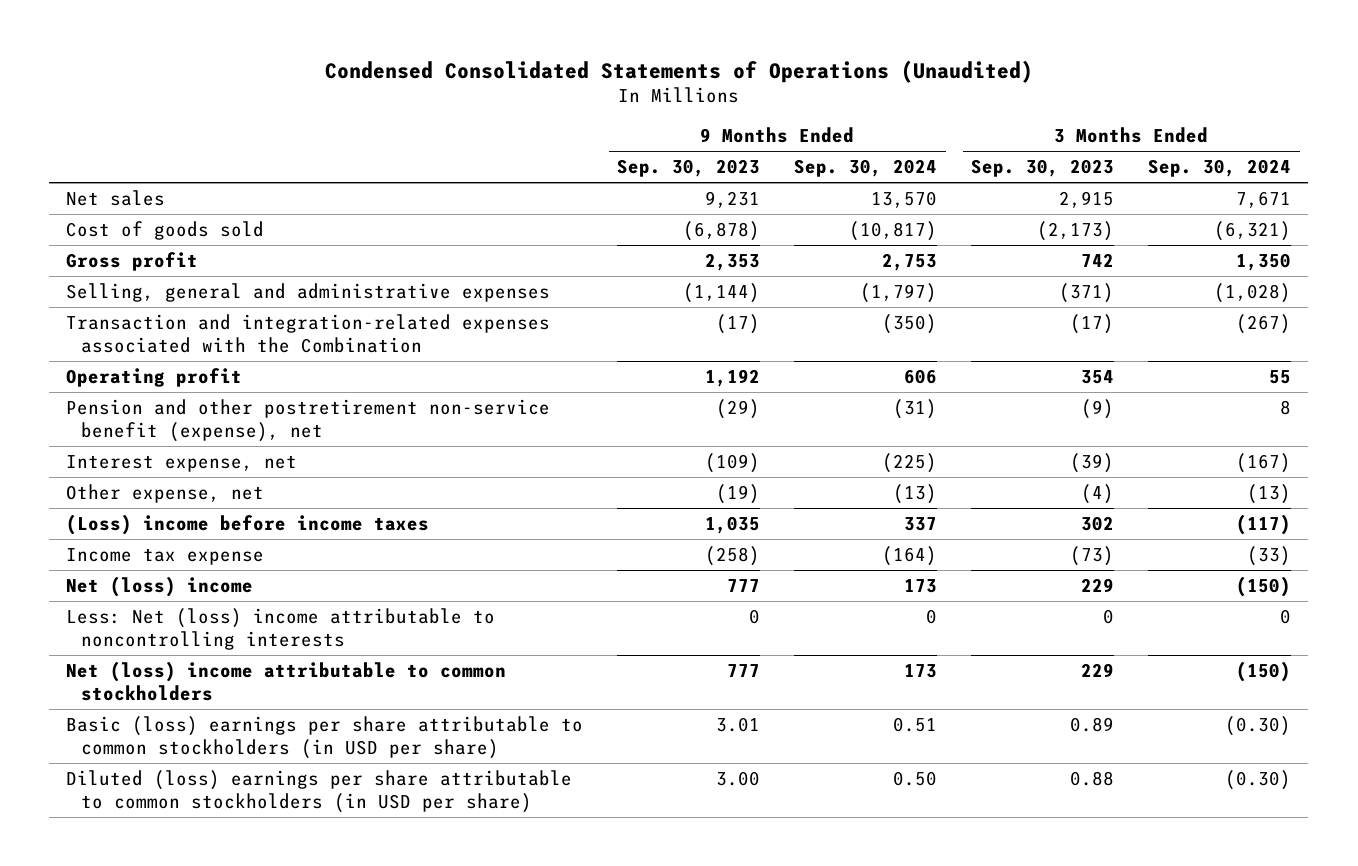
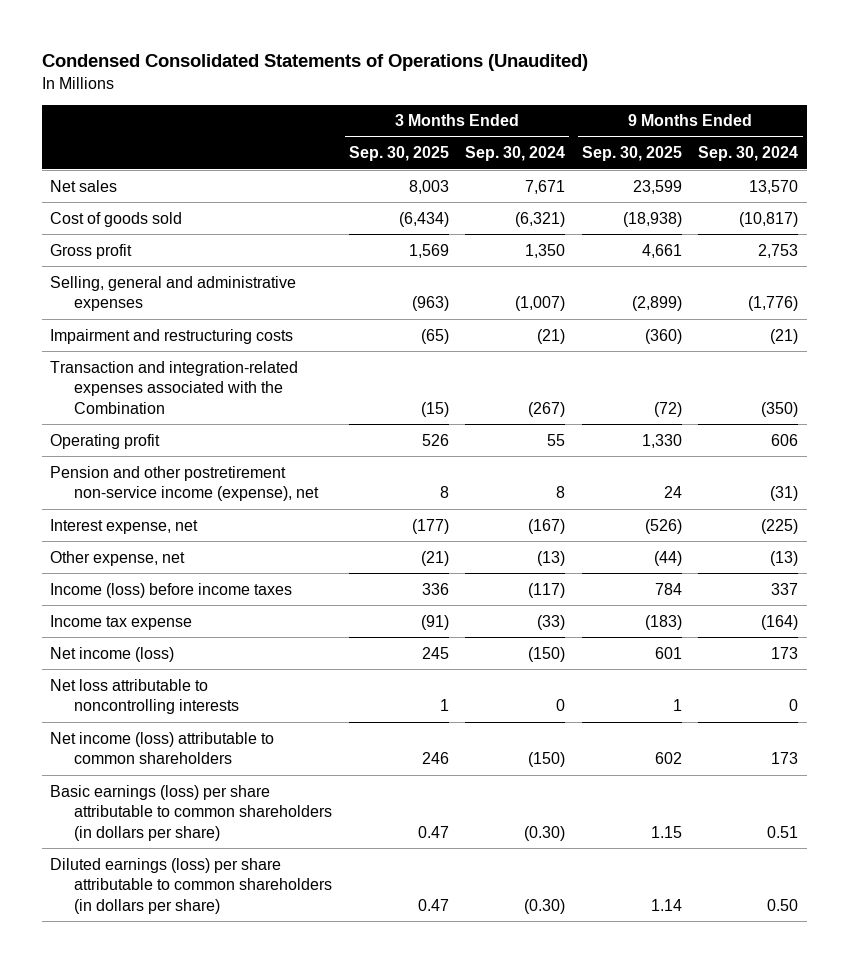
[617,159,761,178] Sep. 30, 2023 -> none
[971,159,1115,178] Sep. 30, 2023 -> none
none -> [348,146,449,162] Sep. 30, 2025
none -> [581,146,682,162] Sep. 30, 2025
[860,282,938,303] (1,797) -> [748,296,799,312] (1,776)
[1214,282,1292,303] (1,028) -> [515,296,566,312] (1,007)
none -> [50,328,294,344] Impairment and restructuring costs
[66,398,551,443] Pension and other postretirement non-service benefit (expense), net -> [50,465,320,502] Pension and other postretirement non-service income (expense), net
[66,513,430,535] (Loss) income before income taxes -> [50,582,293,598] Income (loss) before income taxes
[66,575,254,597] Net (loss) income -> [50,646,175,662] Net income (loss)
[66,607,496,651] Less: Net (loss) income attributable to noncontrolling interests -> [50,678,240,715] Net loss attributable to noncontrolling interests
[66,660,507,702] Net (loss) income attributable to common stockholders -> [50,731,275,765] Net income (loss) attributable to common shareholders
[66,715,584,760] Basic (loss) earnings per share attributable to common stockholders (in USD per share) -> [50,784,333,842] Basic earnings (loss) per share attributable to common shareholders (in dollars per share)
[66,769,573,814] Diluted (loss) earnings per share attributable to common stockholders (in USD per share) -> [50,857,333,915] Diluted earnings (loss) per share attributable to common shareholders (in dollars per share)

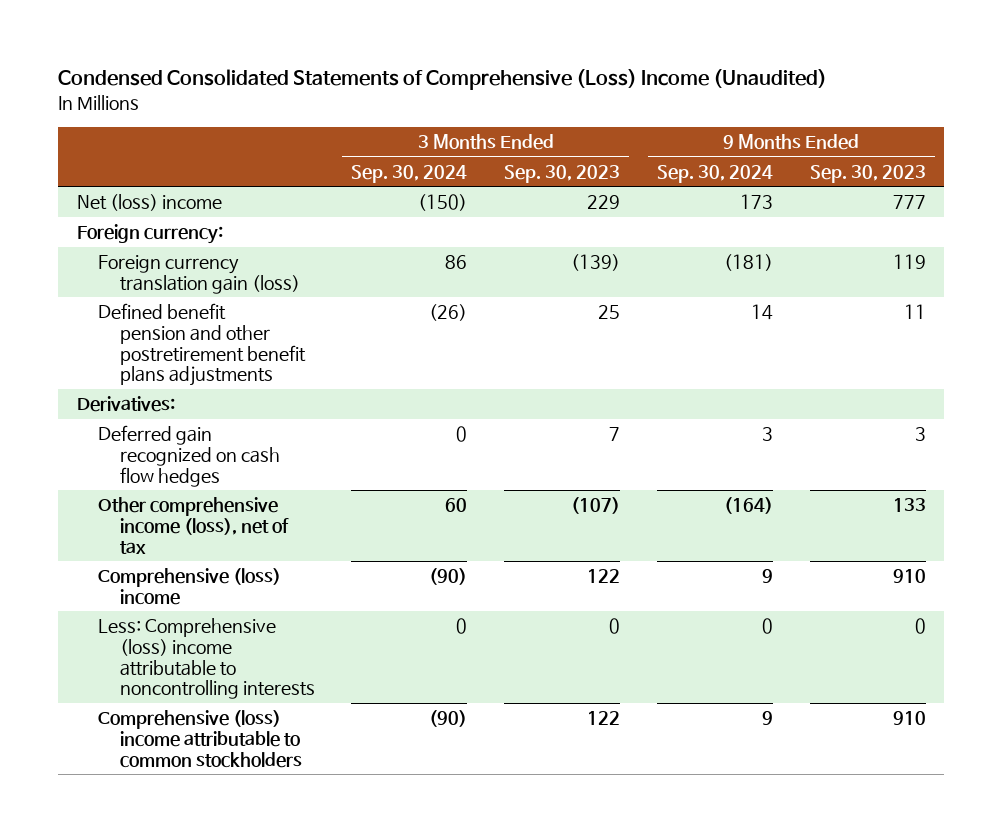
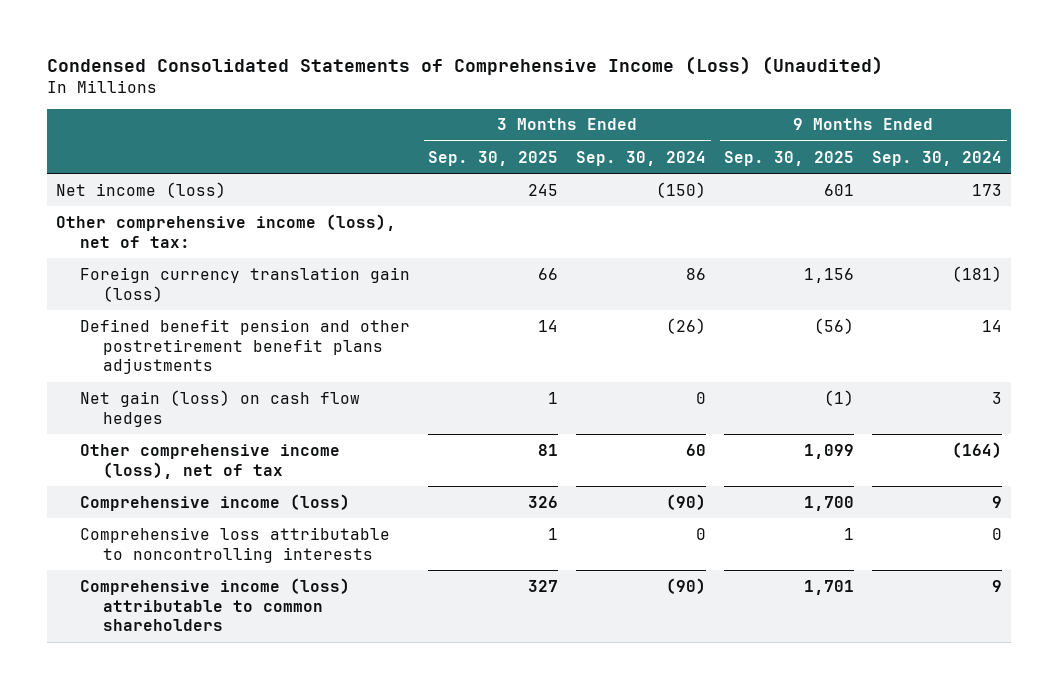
[58,69,828,91] Condensed Consolidated Statements of Comprehensive (Loss) Income (Unaudited) -> [47,55,884,75] Condensed Consolidated Statements of Comprehensive Income (Loss) (Unaudited)
[504,164,621,183] Sep. 30, 2023 -> none
[809,164,926,183] Sep. 30, 2023 -> none
none -> [428,150,559,166] Sep. 30, 2025
none -> [724,150,855,166] Sep. 30, 2025
[76,224,223,245] Foreign currency: -> none
[76,194,222,212] Net (loss) income -> [56,181,227,198] Net income (loss)
none -> [56,213,397,248] Other comprehensive income (loss), net of tax:
[76,396,175,413] Derivatives: -> none
[98,425,280,487] Deferred gain recognized on cash flow hedges -> [79,389,360,427] Net gain (loss) on cash flow hedges
[98,568,282,605] Comprehensive (loss) income -> [79,493,350,511] Comprehensive income (loss)
[98,618,315,700] Less: Comprehensive (loss) income attributable to noncontrolling interests -> [79,526,390,563] Comprehensive loss attributable to noncontrolling interests
[98,710,302,768] Comprehensive (loss) income attributable to common stockholders -> [79,577,350,632] Comprehensive income (loss) attributable to common shareholders

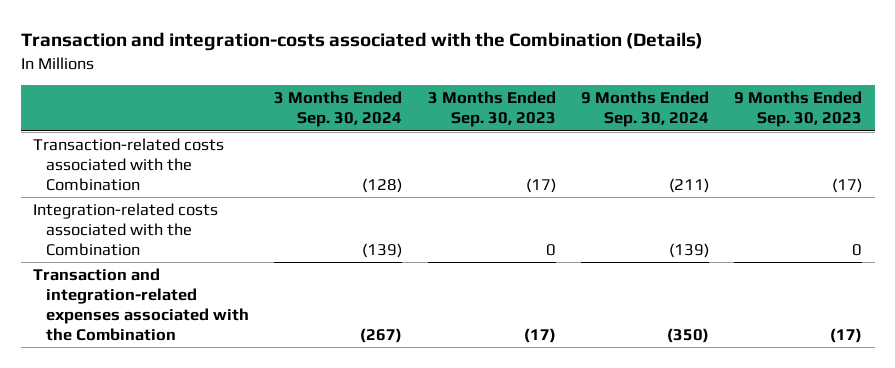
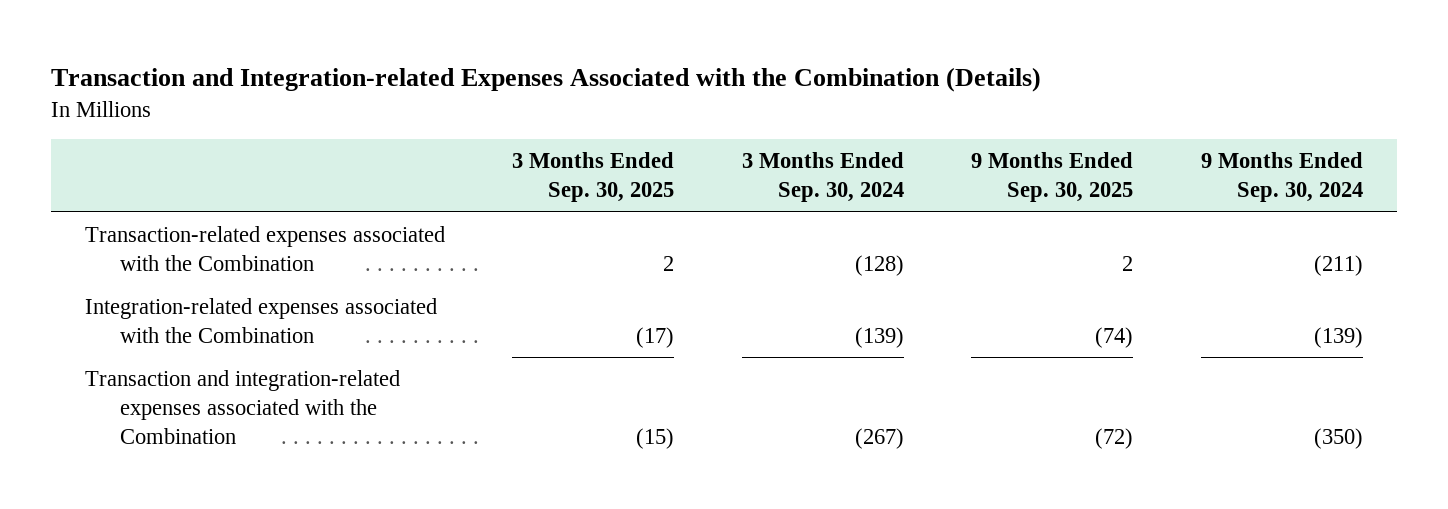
[20,32,703,52] Transaction and integration-costs associated with the Combination (Details) -> [50,67,1041,93] Transaction and Integration-related Expenses Associated with the Combination (Details)
[427,91,556,128] 3 Months Ended Sep. 30, 2023 -> none
[733,91,862,128] 9 Months Ended Sep. 30, 2023 -> none
none -> [512,152,675,203] 3 Months Ended Sep. 30, 2025
none -> [971,152,1134,203] 9 Months Ended Sep. 30, 2025
[33,138,225,192] Transaction-related costs associated with the Combination -> [84,226,445,271] Transaction-related expenses associated with the Combination
[33,203,219,257] Integration-related costs associated with the Combination -> [84,298,437,343] Integration-related expenses associated with the Combination

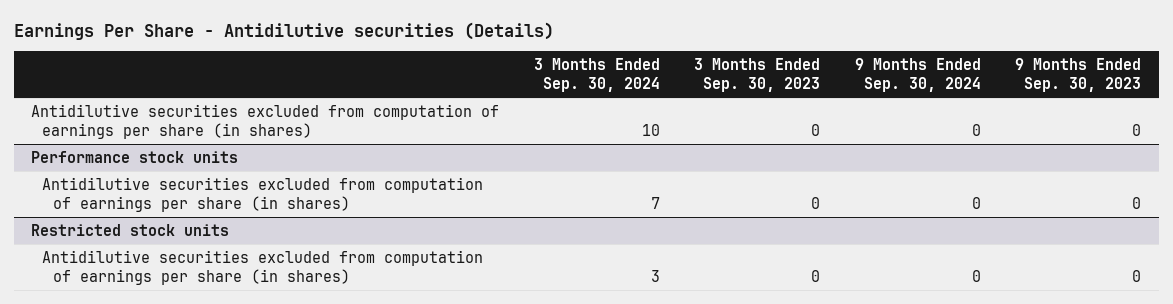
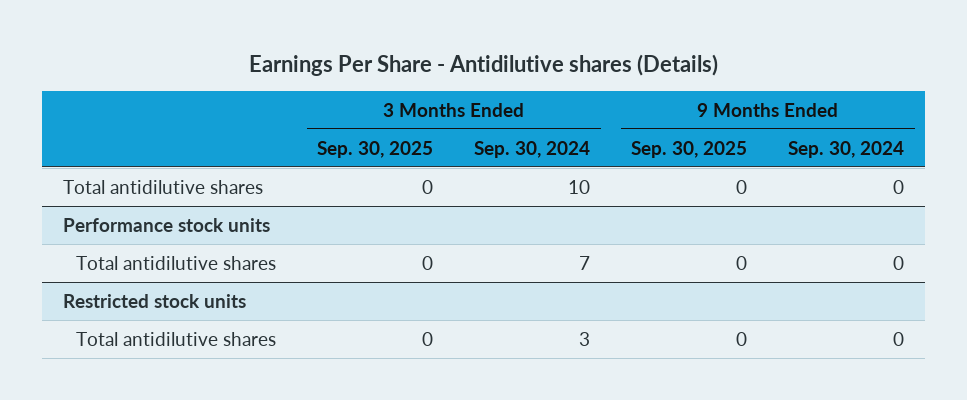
[14,21,555,40] Earnings Per Share - Antidilutive securities (Details) -> [248,53,718,76] Earnings Per Share - Antidilutive shares (Details)
[694,58,821,92] 3 Months Ended Sep. 30, 2023 -> none
[1015,58,1142,92] 9 Months Ended Sep. 30, 2023 -> none
none -> [317,140,434,158] Sep. 30, 2025
none -> [631,140,748,158] Sep. 30, 2025
[31,104,500,139] Antidilutive securities excluded from computation of earnings per share (in shares) -> [62,179,263,194] Total antidilutive shares
[41,177,483,212] Antidilutive securities excluded from computation of earnings per share (in shares) -> [76,255,277,270] Total antidilutive shares
[41,250,483,285] Antidilutive securities excluded from computation of earnings per share (in shares) -> [76,331,277,346] Total antidilutive shares

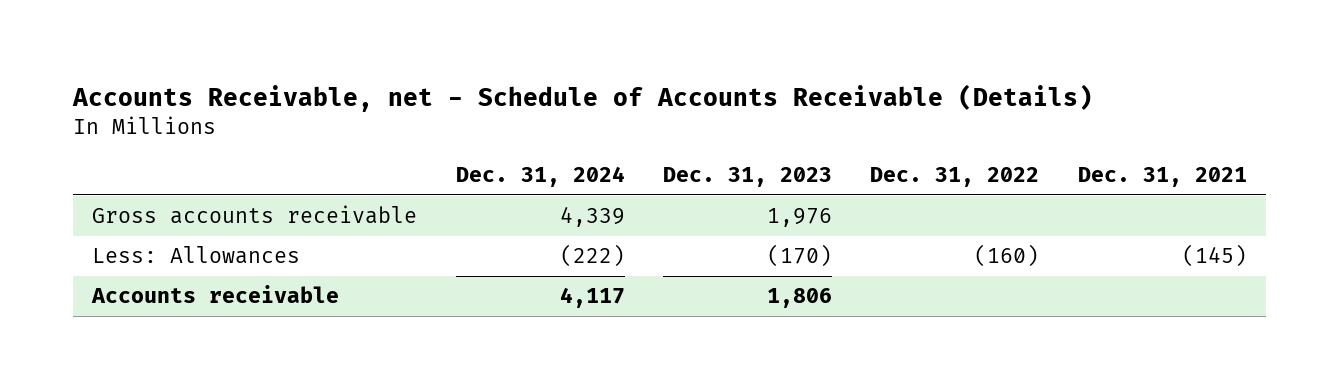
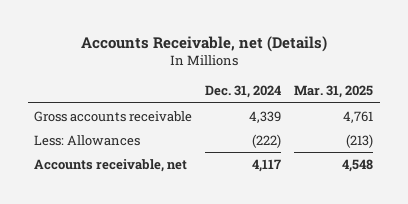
[71,83,1093,112] Accounts Receivable, net - Schedule of Accounts Receivable (Details) -> [80,35,327,52] Accounts Receivable, net (Details)
[663,167,833,188] Dec. 31, 2023 -> none
[870,167,1040,188] Dec. 31, 2022 -> none
[1077,167,1247,188] Dec. 31, 2021 -> none
none -> [294,85,374,99] Mar. 31, 2025
[91,285,340,304] Accounts receivable -> [34,158,188,172] Accounts receivable, net

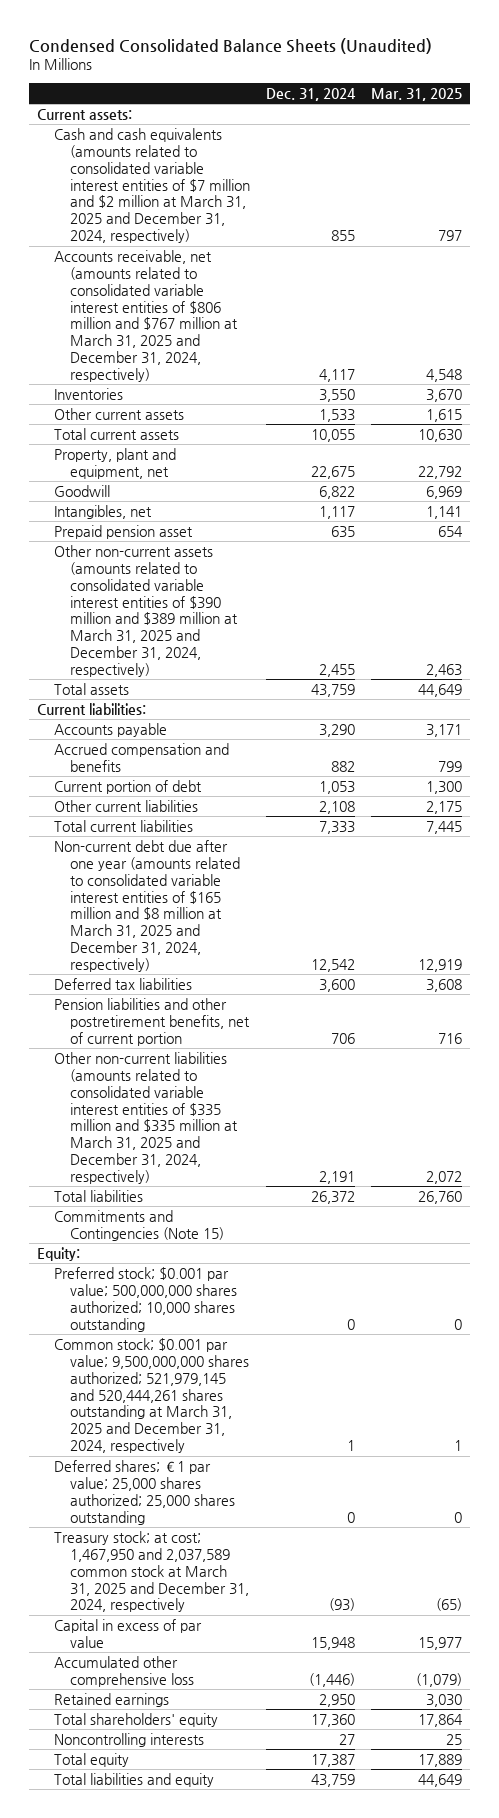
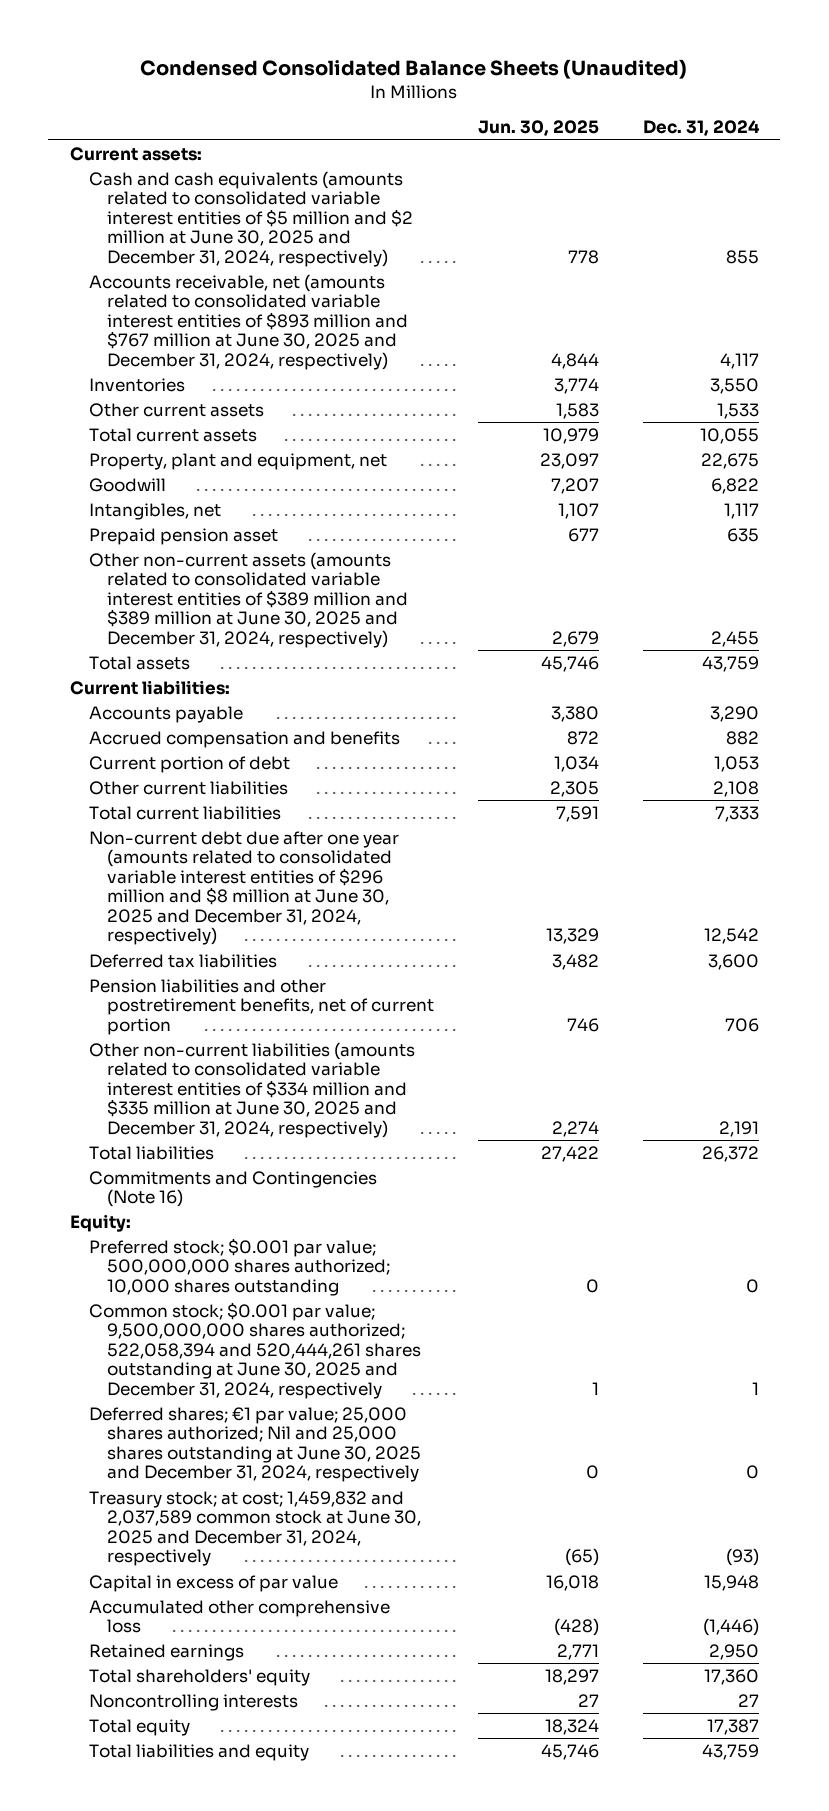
[371,87,463,101] Mar. 31, 2025 -> none
none -> [477,120,599,137] Jun. 30, 2025
[53,127,251,244] Cash and cash equivalents (amounts related to consolidated variable interest entities of $7 million and $2 million at March 31, 2025 and December 31, 2024, respectively) -> [88,170,414,267] Cash and cash equivalents (amounts related to consolidated variable interest entities of $5 million and $2 million at June 30, 2025 and December 31, 2024, respectively)
[53,249,239,383] Accounts receivable, net (amounts related to consolidated variable interest entities of $806 million and $767 million at March 31, 2025 and December 31, 2024, respectively) -> [88,273,409,370] Accounts receivable, net (amounts related to consolidated variable interest entities of $893 million and $767 million at June 30, 2025 and December 31, 2024, respectively)
[53,544,239,678] Other non-current assets (amounts related to consolidated variable interest entities of $390 million and $389 million at March 31, 2025 and December 31, 2024, respectively) -> [88,551,409,648] Other non-current assets (amounts related to consolidated variable interest entities of $389 million and $389 million at June 30, 2025 and December 31, 2024, respectively)
[53,839,241,973] Non-current debt due after one year (amounts related to consolidated variable interest entities of $165 million and $8 million at March 31, 2025 and December 31, 2024, respectively) -> [88,830,399,946] Non-current debt due after one year (amounts related to consolidated variable interest entities of $296 million and $8 million at June 30, 2025 and December 31, 2024, respectively)
[53,1051,239,1185] Other non-current liabilities (amounts related to consolidated variable interest entities of $335 million and $335 million at March 31, 2025 and December 31, 2024, respectively) -> [88,1041,415,1138] Other non-current liabilities (amounts related to consolidated variable interest entities of $334 million and $335 million at June 30, 2025 and December 31, 2024, respectively)
[53,1209,225,1241] Commitments and Contingencies (Note 15) -> [88,1170,377,1208] Commitments and Contingencies (Note 16)
[53,1337,250,1454] Common stock; $0.001 par value; 9,500,000,000 shares authorized; 521,979,145 and 520,444,261 shares outstanding at March 31, 2025 and December 31, 2024, respectively -> [88,1301,422,1399] Common stock; $0.001 par value; 9,500,000,000 shares authorized; 522,058,394 and 520,444,261 shares outstanding at June 30, 2025 and December 31, 2024, respectively
[53,1459,236,1525] Deferred shares; €1 par value; 25,000 shares authorized; 25,000 shares outstanding -> [88,1406,422,1483] Deferred shares; €1 par value; 25,000 shares authorized; Nil and 25,000 shares outstanding at June 30, 2025 and December 31, 2024, respectively
[53,1530,250,1613] Treasury stock; at cost; 1,467,950 and 2,037,589 common stock at March 31, 2025 and December 31, 2024, respectively -> [88,1490,422,1567] Treasury stock; at cost; 1,459,832 and 2,037,589 common stock at June 30, 2025 and December 31, 2024, respectively

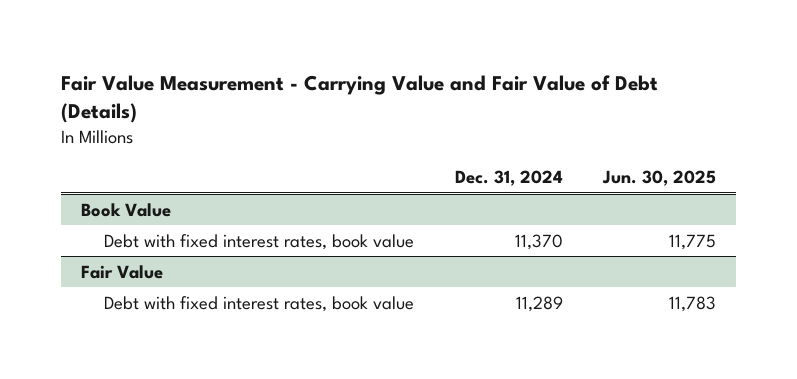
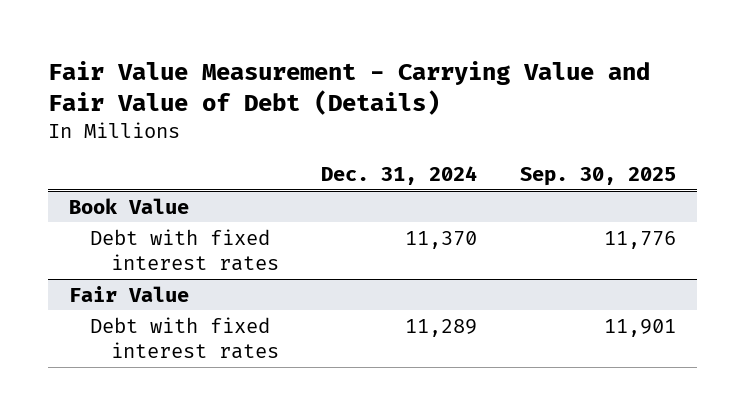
[601,170,716,187] Jun. 30, 2025 -> none
none -> [519,167,676,187] Sep. 30, 2025
[104,233,415,250] Debt with fixed interest rates, book value -> [90,228,280,272] Debt with fixed interest rates
[104,295,415,312] Debt with fixed interest rates, book value -> [90,316,280,360] Debt with fixed interest rates

